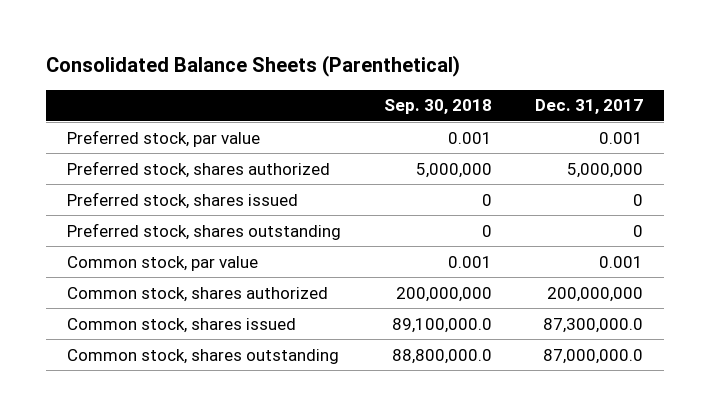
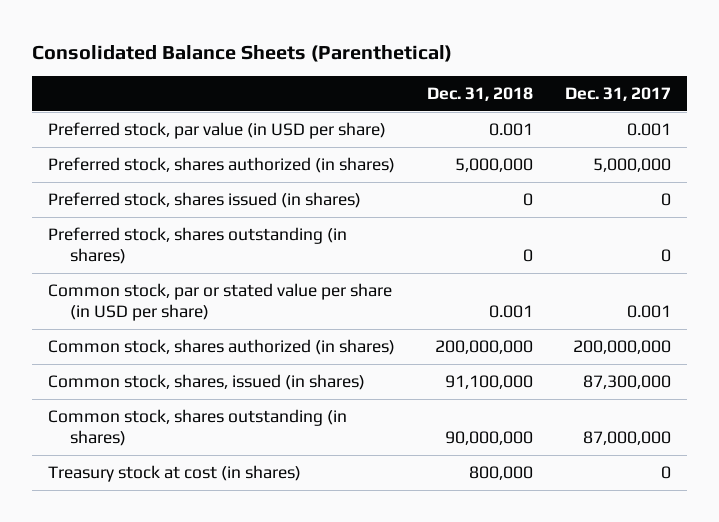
[383,99,492,115] Sep. 30, 2018 -> none
none -> [426,87,533,102] Dec. 31, 2018
[67,129,261,147] Preferred stock, par value -> [47,122,386,140] Preferred stock, par value (in USD per share)
[67,160,331,178] Preferred stock, shares authorized -> [47,157,395,174] Preferred stock, shares authorized (in shares)
[67,191,299,209] Preferred stock, shares issued -> [47,192,361,209] Preferred stock, shares issued (in shares)
[67,222,342,240] Preferred stock, shares outstanding -> [47,227,347,265] Preferred stock, shares outstanding (in shares)
[67,255,259,271] Common stock, par value -> [47,283,392,322] Common stock, par or stated value per share (in USD per share)
[67,286,329,302] Common stock, shares authorized -> [47,339,395,356] Common stock, shares authorized (in shares)
[67,317,297,333] Common stock, shares issued -> [47,374,365,391] Common stock, shares, issued (in shares)
[542,317,643,333] 87,300,000.0 -> [583,375,672,390] 87,300,000
[67,348,340,364] Common stock, shares outstanding -> [47,409,347,447] Common stock, shares outstanding (in shares)
[542,348,643,364] 87,000,000.0 -> [583,431,672,446] 87,000,000
none -> [47,465,301,483] Treasury stock at cost (in shares)

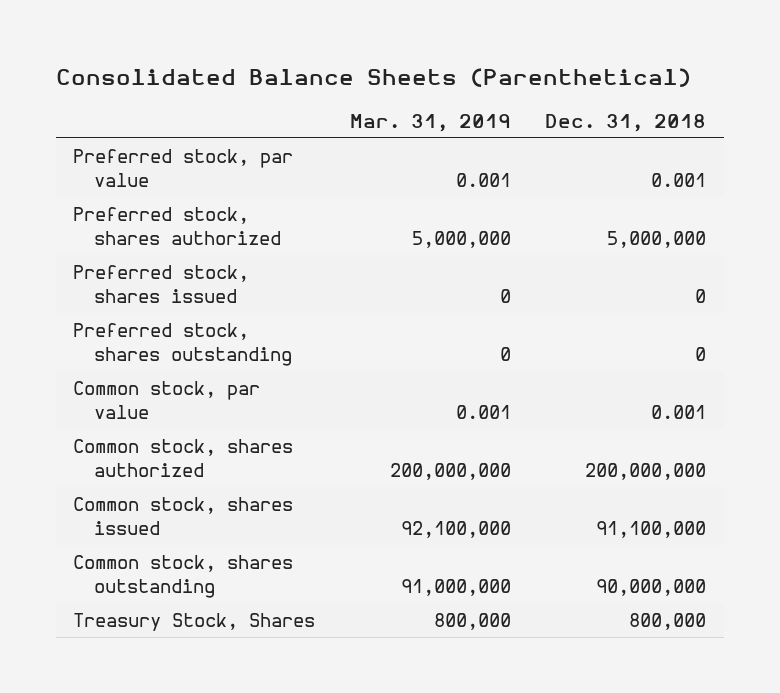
[565,87,672,102] Dec. 31, 2017 -> none
none -> [349,113,511,132] Mar. 31, 2019
[47,122,386,140] Preferred stock, par value (in USD per share) -> [73,149,294,187] Preferred stock, par value
[47,157,395,174] Preferred stock, shares authorized (in shares) -> [73,207,282,245] Preferred stock, shares authorized
[47,192,361,209] Preferred stock, shares issued (in shares) -> [73,265,250,303] Preferred stock, shares issued
[47,227,347,265] Preferred stock, shares outstanding (in shares) -> [73,323,293,366] Preferred stock, shares outstanding
[47,283,392,322] Common stock, par or stated value per share (in USD per share) -> [73,381,261,419] Common stock, par value
[47,339,395,356] Common stock, shares authorized (in shares) -> [73,439,294,477] Common stock, shares authorized
[47,374,365,391] Common stock, shares, issued (in shares) -> [73,497,294,535] Common stock, shares issued
[47,409,347,447] Common stock, shares outstanding (in shares) -> [73,555,294,598] Common stock, shares outstanding
[47,465,301,483] Treasury stock at cost (in shares) -> [73,613,316,632] Treasury Stock, Shares

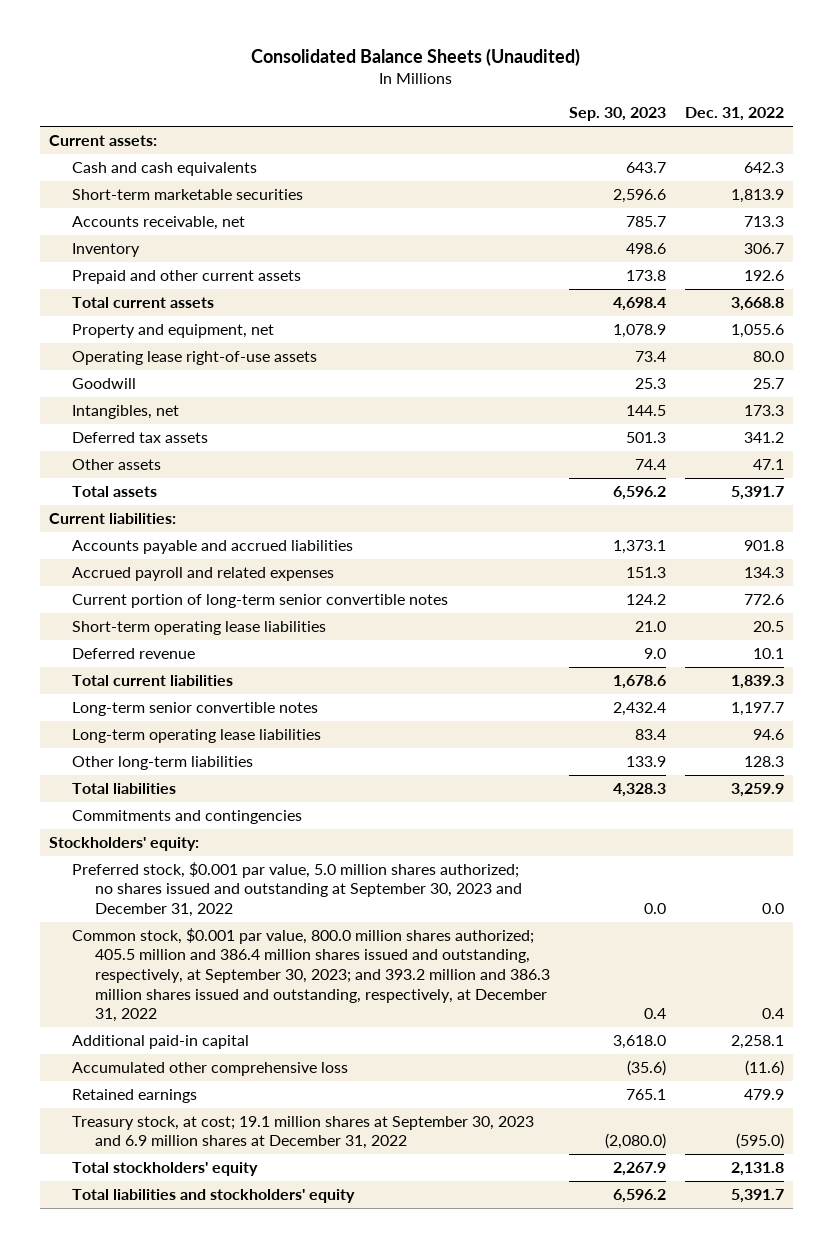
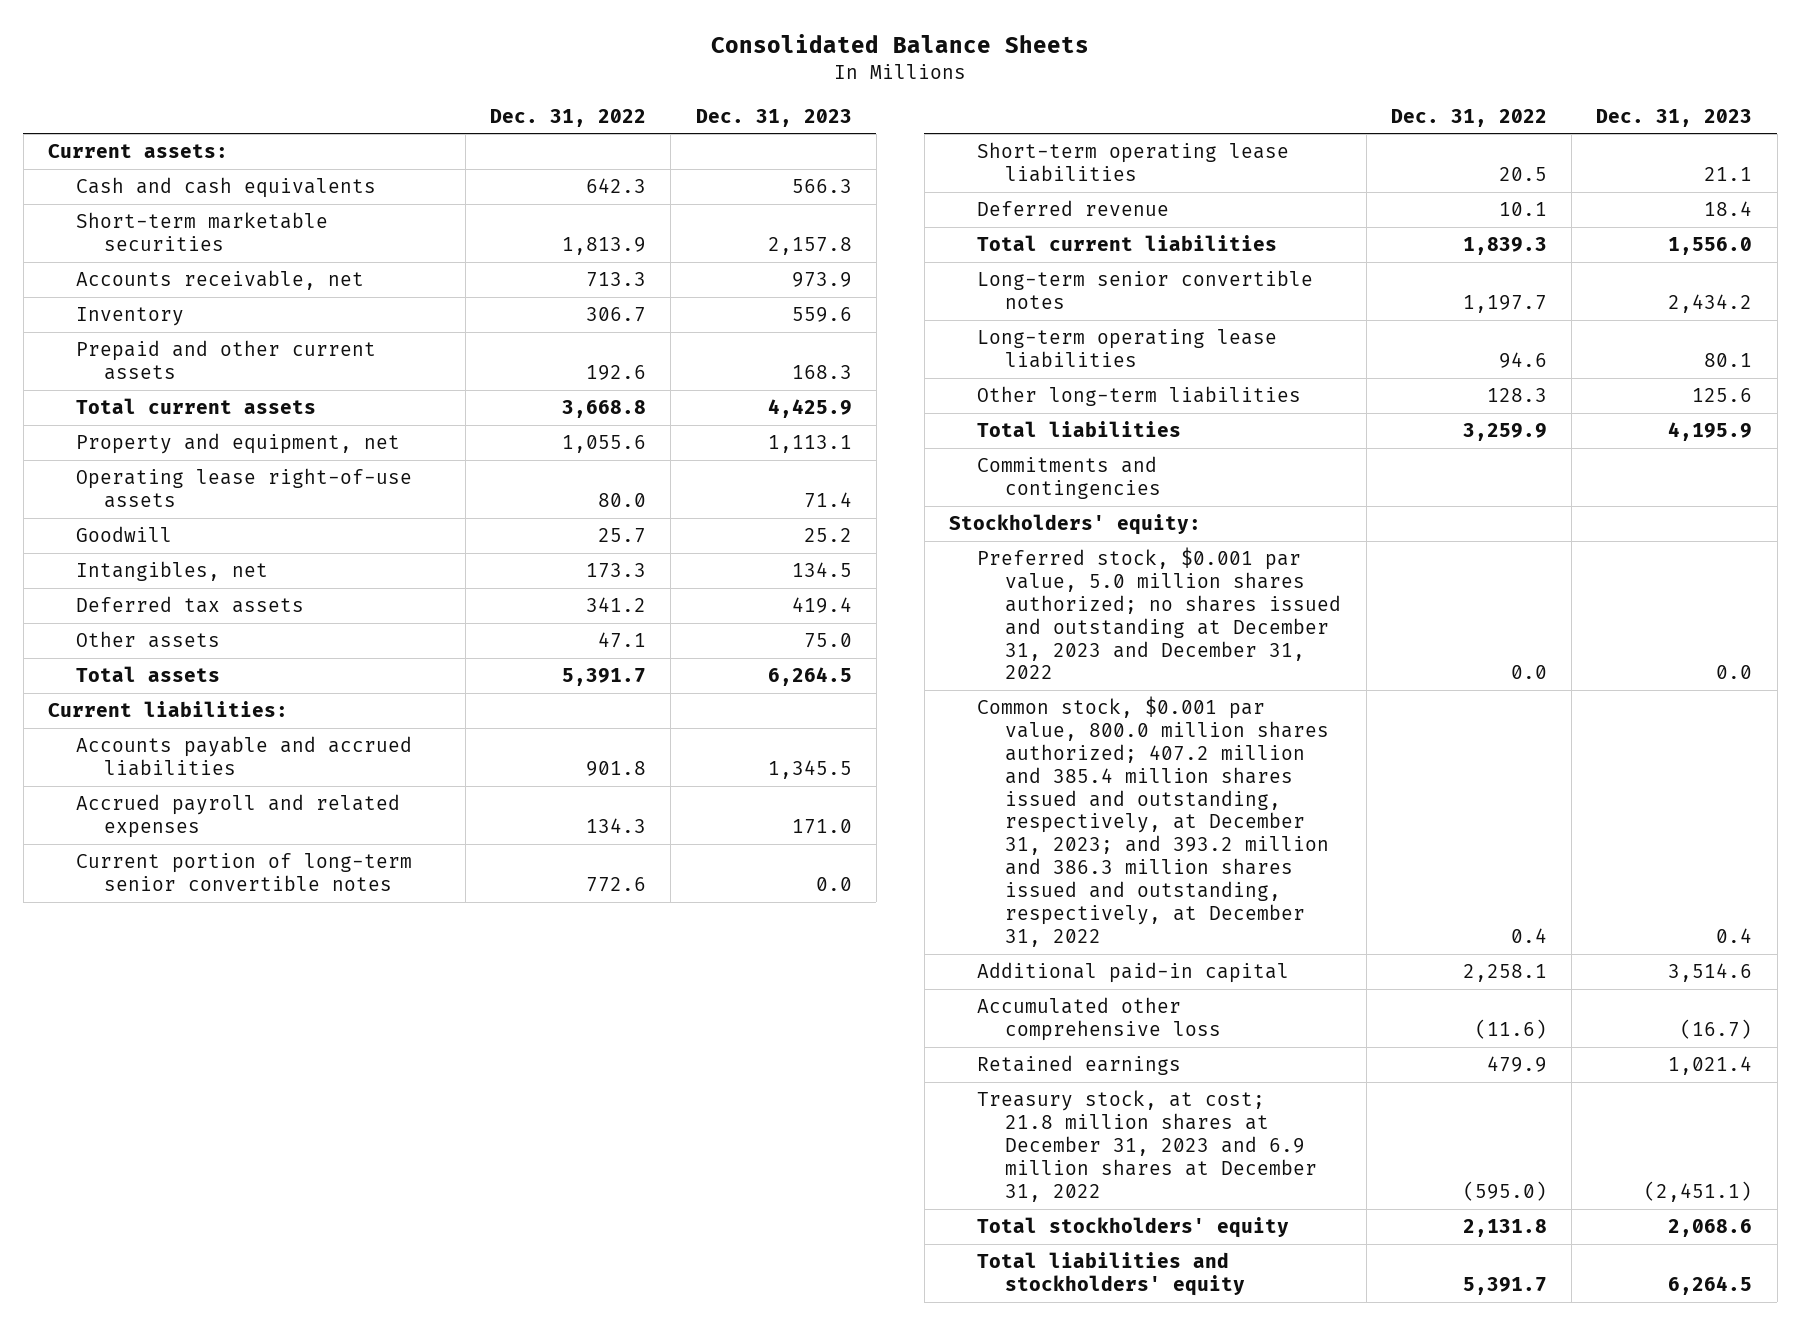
[251,48,581,67] Consolidated Balance Sheets (Unaudited) -> [711,34,1090,54] Consolidated Balance Sheets
[568,107,666,122] Sep. 30, 2023 -> none
none -> [695,108,852,127] Dec. 31, 2023
[72,861,523,918] Preferred stock, $0.001 par value, 5.0 million shares authorized; no shares issued and outstanding at September 30, 2023 and December 31, 2022 -> [977,547,1342,680] Preferred stock, $0.001 par value, 5.0 million shares authorized; no shares issued and outstanding at December 31, 2023 and December 31, 2022
[72,927,551,1023] Common stock, $0.001 par value, 800.0 million shares authorized; 405.5 million and 386.4 million shares issued and outstanding, respectively, at September 30, 2023; and 393.2 million and 386.3 million shares issued and outstanding, respectively, at December 31, 2022 -> [977,696,1330,947] Common stock, $0.001 par value, 800.0 million shares authorized; 407.2 million and 385.4 million shares issued and outstanding, respectively, at December 31, 2023; and 393.2 million and 386.3 million shares issued and outstanding, respectively, at December 31, 2022
[72,1115,535,1150] Treasury stock, at cost; 19.1 million shares at September 30, 2023 and 6.9 million shares at December 31, 2022 -> [977,1090,1318,1202] Treasury stock, at cost; 21.8 million shares at December 31, 2023 and 6.9 million shares at December 31, 2022

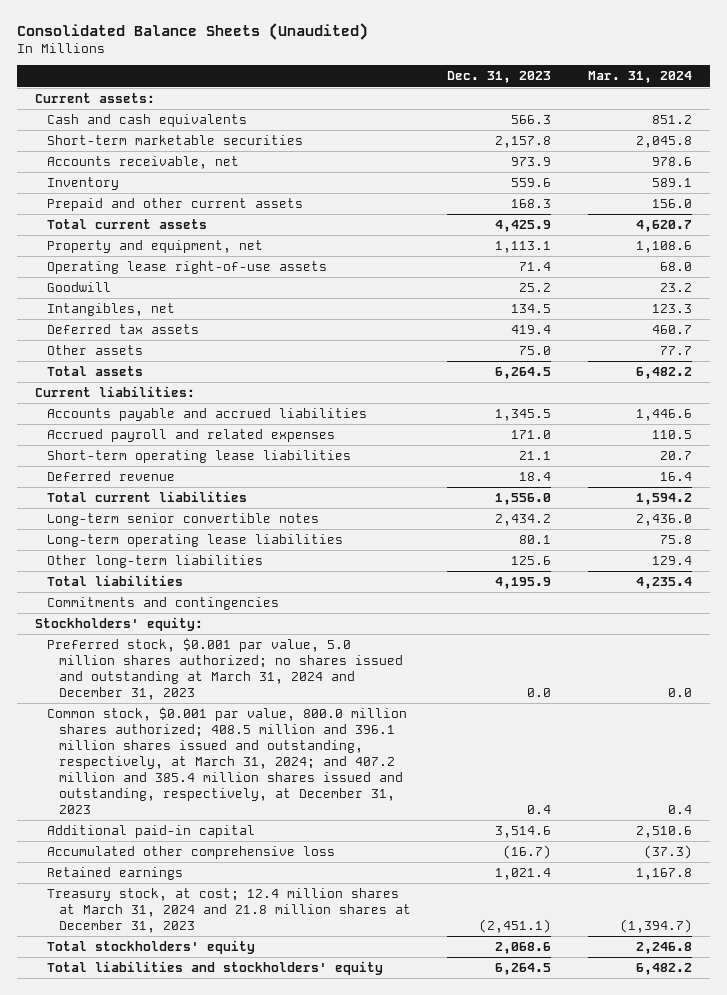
[711,34,1090,54] Consolidated Balance Sheets -> [16,23,368,41] Consolidated Balance Sheets (Unaudited)
[489,108,646,127] Dec. 31, 2022 -> none
none -> [587,71,692,84] Mar. 31, 2024
[76,853,413,892] Current portion of long-term senior convertible notes -> none
[977,547,1342,680] Preferred stock, $0.001 par value, 5.0 million shares authorized; no shares issued and outstanding at December 31, 2023 and December 31, 2022 -> [47,637,404,701] Preferred stock, $0.001 par value, 5.0 million shares authorized; no shares issued and outstanding at March 31, 2024 and December 31, 2023
[977,696,1330,947] Common stock, $0.001 par value, 800.0 million shares authorized; 407.2 million and 385.4 million shares issued and outstanding, respectively, at December 31, 2023; and 393.2 million and 386.3 million shares issued and outstanding, respectively, at December 31, 2022 -> [47,706,408,815] Common stock, $0.001 par value, 800.0 million shares authorized; 408.5 million and 396.1 million shares issued and outstanding, respectively, at March 31, 2024; and 407.2 million and 385.4 million shares issued and outstanding, respectively, at December 31, 2023
[977,1090,1318,1202] Treasury stock, at cost; 21.8 million shares at December 31, 2023 and 6.9 million shares at December 31, 2022 -> [47,887,412,934] Treasury stock, at cost; 12.4 million shares at March 31, 2024 and 21.8 million shares at December 31, 2023

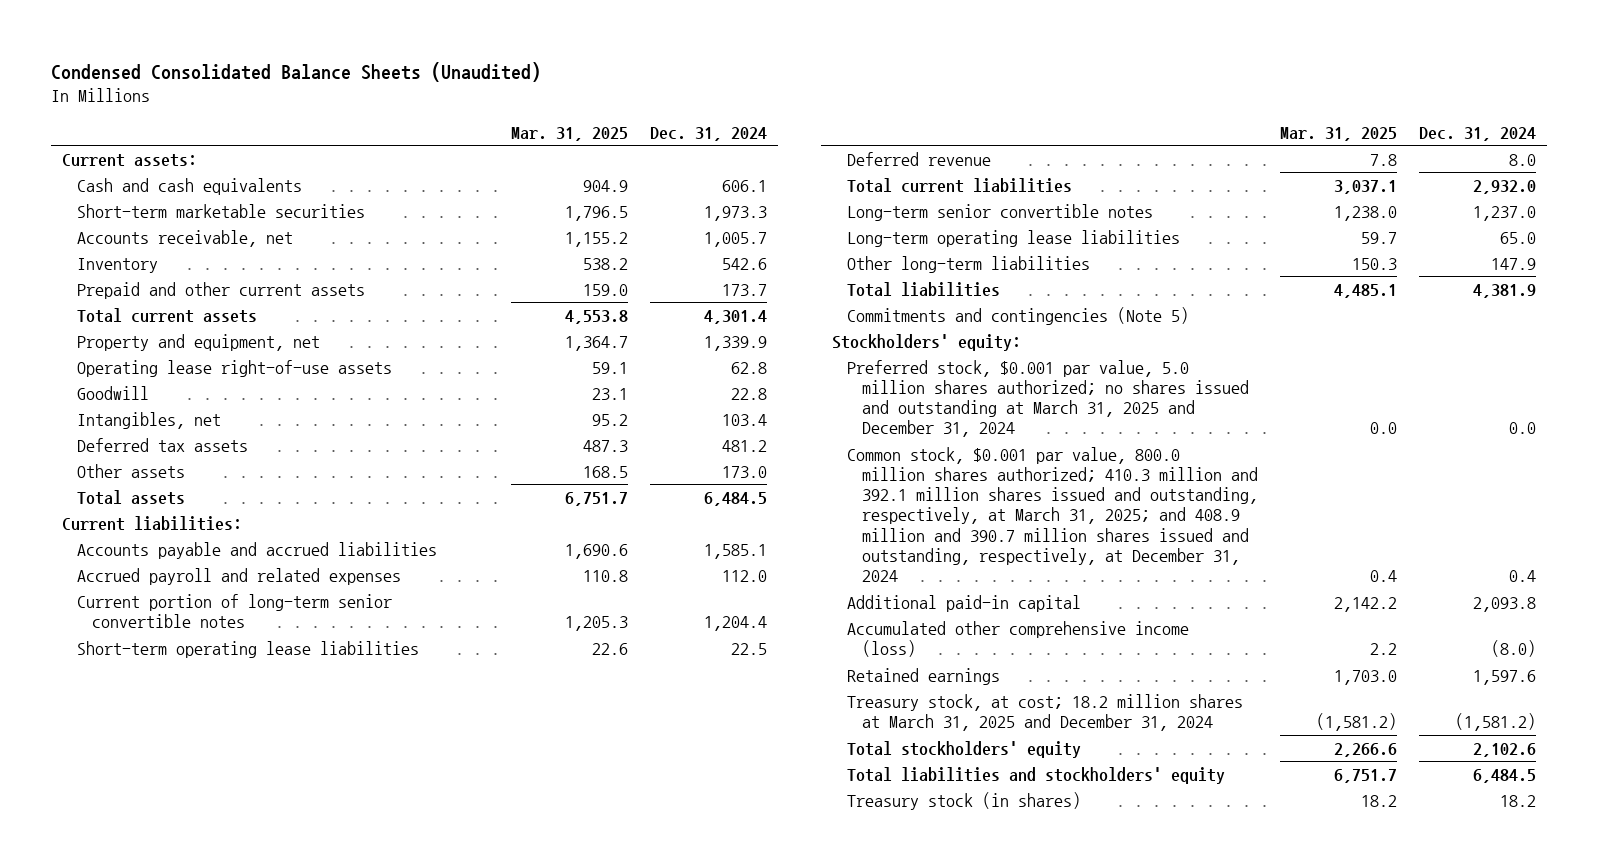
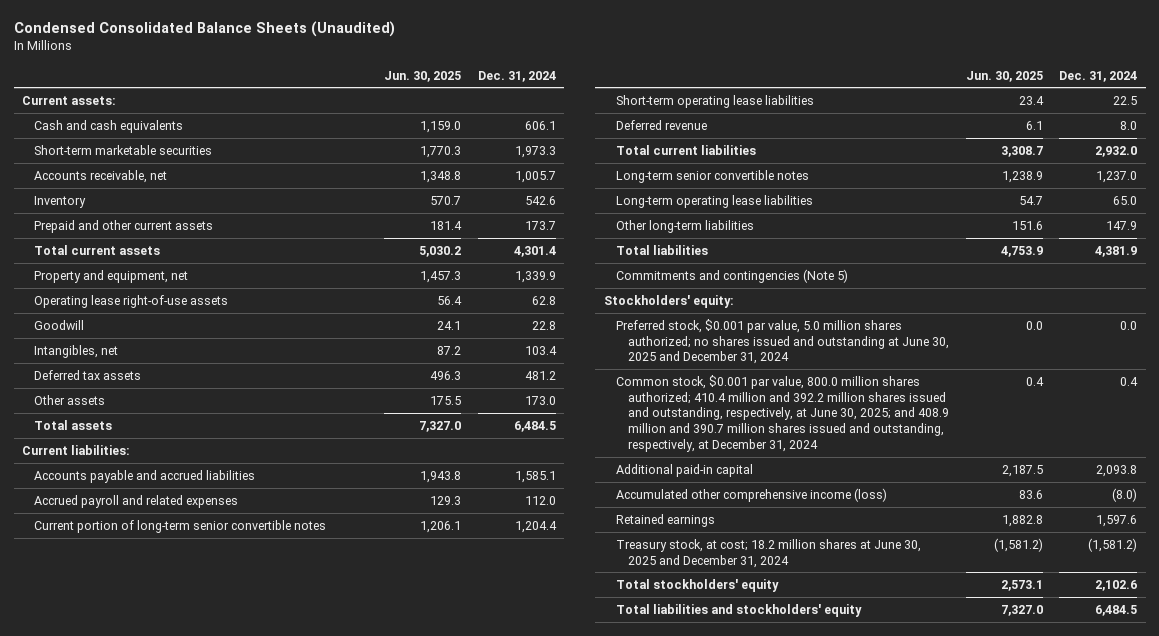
[510,126,628,141] Mar. 31, 2025 -> none
none -> [383,70,461,82] Jun. 30, 2025
[846,359,1250,438] Preferred stock, $0.001 par value, 5.0 million shares authorized; no shares issued and outstanding at March 31, 2025 and December 31, 2024 -> [615,318,949,365] Preferred stock, $0.001 par value, 5.0 million shares authorized; no shares issued and outstanding at June 30, 2025 and December 31, 2024
[846,446,1259,583] Common stock, $0.001 par value, 800.0 million shares authorized; 410.3 million and 392.1 million shares issued and outstanding, respectively, at March 31, 2025; and 408.9 million and 390.7 million shares issued and outstanding, respectively, at December 31, 2024 -> [615,374,949,452] Common stock, $0.001 par value, 800.0 million shares authorized; 410.4 million and 392.2 million shares issued and outstanding, respectively, at June 30, 2025; and 408.9 million and 390.7 million shares issued and outstanding, respectively, at December 31, 2024
[846,693,1243,731] Treasury stock, at cost; 18.2 million shares at March 31, 2025 and December 31, 2024 -> [615,538,921,568] Treasury stock, at cost; 18.2 million shares at June 30, 2025 and December 31, 2024
[846,791,1081,810] Treasury stock (in shares) -> none

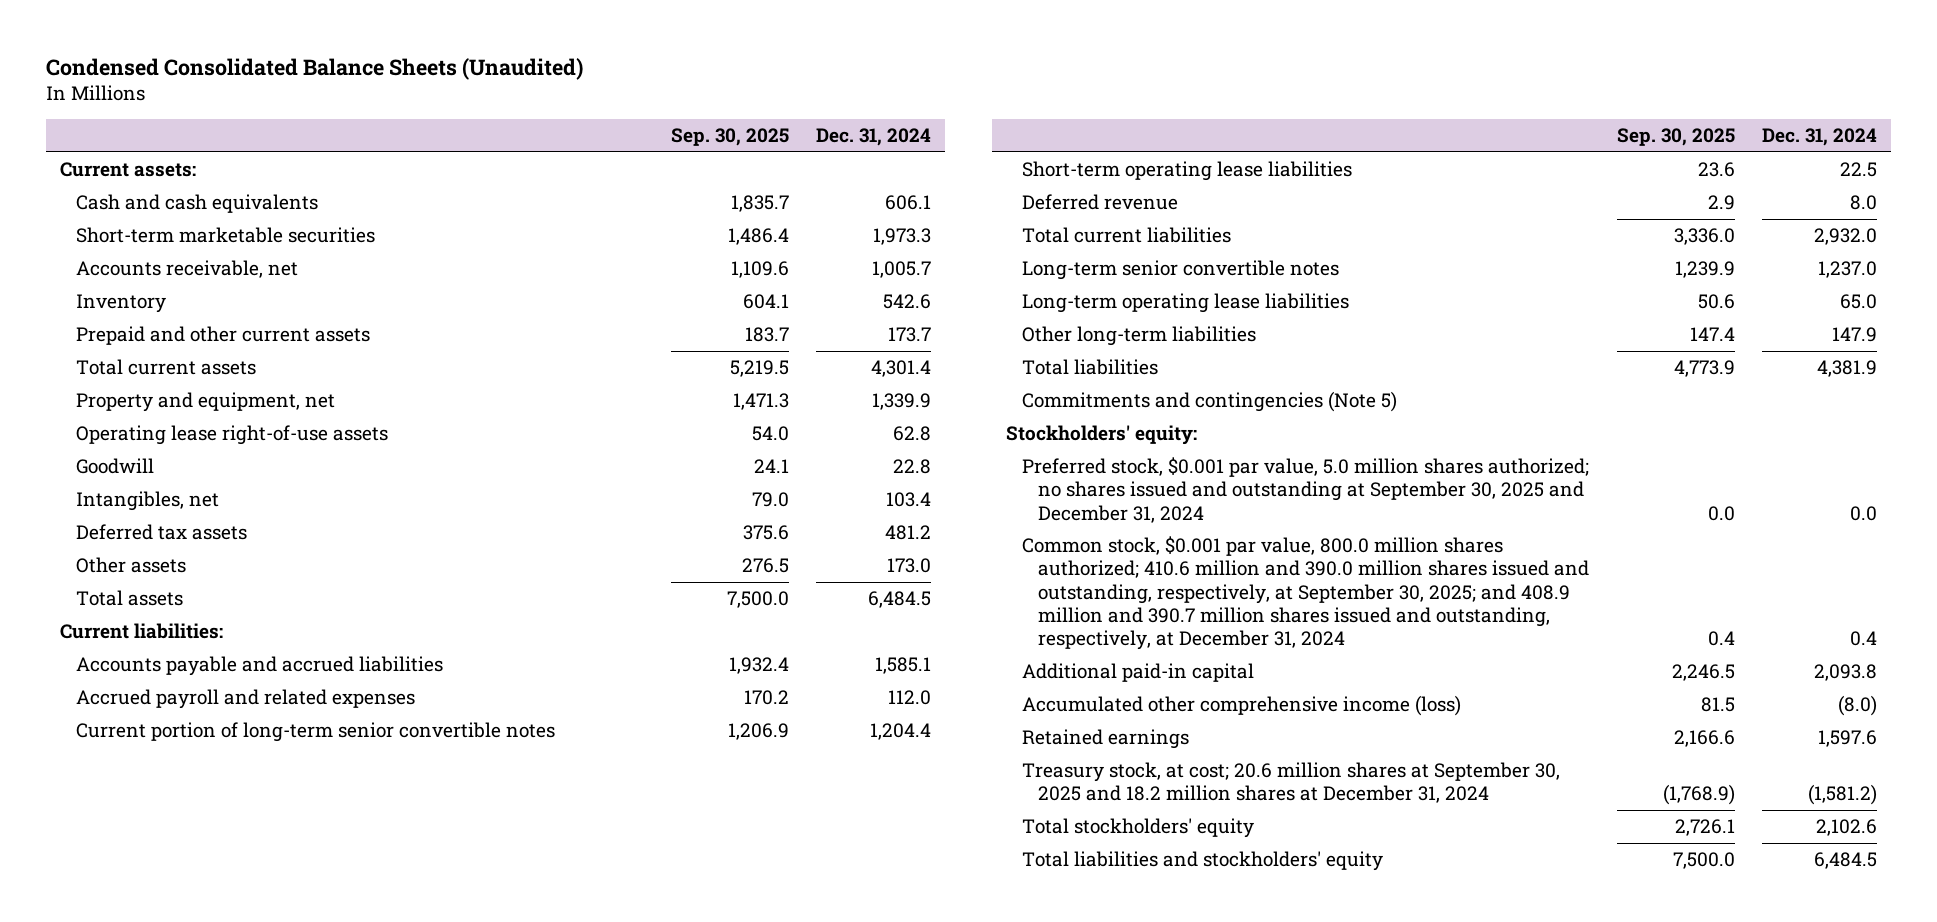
[383,70,461,82] Jun. 30, 2025 -> none
none -> [670,128,789,147] Sep. 30, 2025
[615,318,949,365] Preferred stock, $0.001 par value, 5.0 million shares authorized; no shares issued and outstanding at June 30, 2025 and December 31, 2024 -> [1021,457,1589,523] Preferred stock, $0.001 par value, 5.0 million shares authorized; no shares issued and outstanding at September 30, 2025 and December 31, 2024
[615,374,949,452] Common stock, $0.001 par value, 800.0 million shares authorized; 410.4 million and 392.2 million shares issued and outstanding, respectively, at June 30, 2025; and 408.9 million and 390.7 million shares issued and outstanding, respectively, at December 31, 2024 -> [1021,536,1589,651] Common stock, $0.001 par value, 800.0 million shares authorized; 410.6 million and 390.0 million shares issued and outstanding, respectively, at September 30, 2025; and 408.9 million and 390.7 million shares issued and outstanding, respectively, at December 31, 2024
[615,538,921,568] Treasury stock, at cost; 18.2 million shares at June 30, 2025 and December 31, 2024 -> [1021,762,1560,804] Treasury stock, at cost; 20.6 million shares at September 30, 2025 and 18.2 million shares at December 31, 2024

